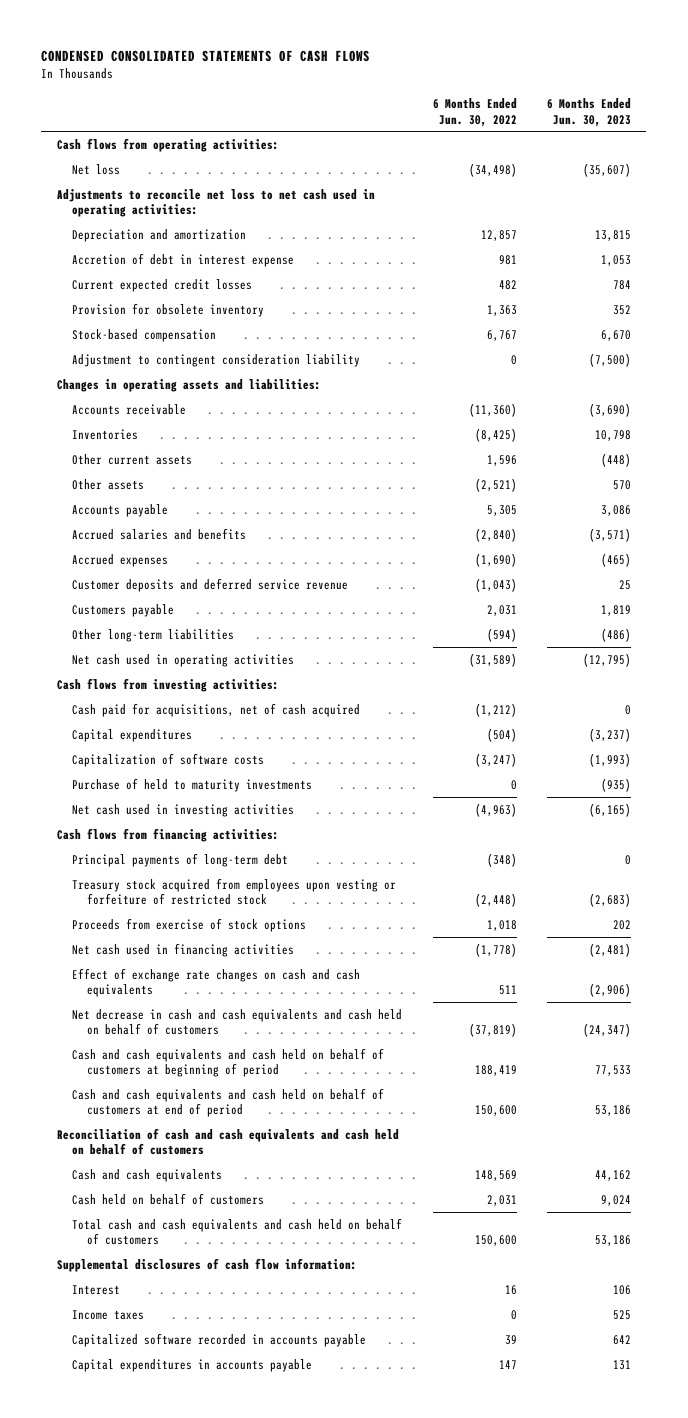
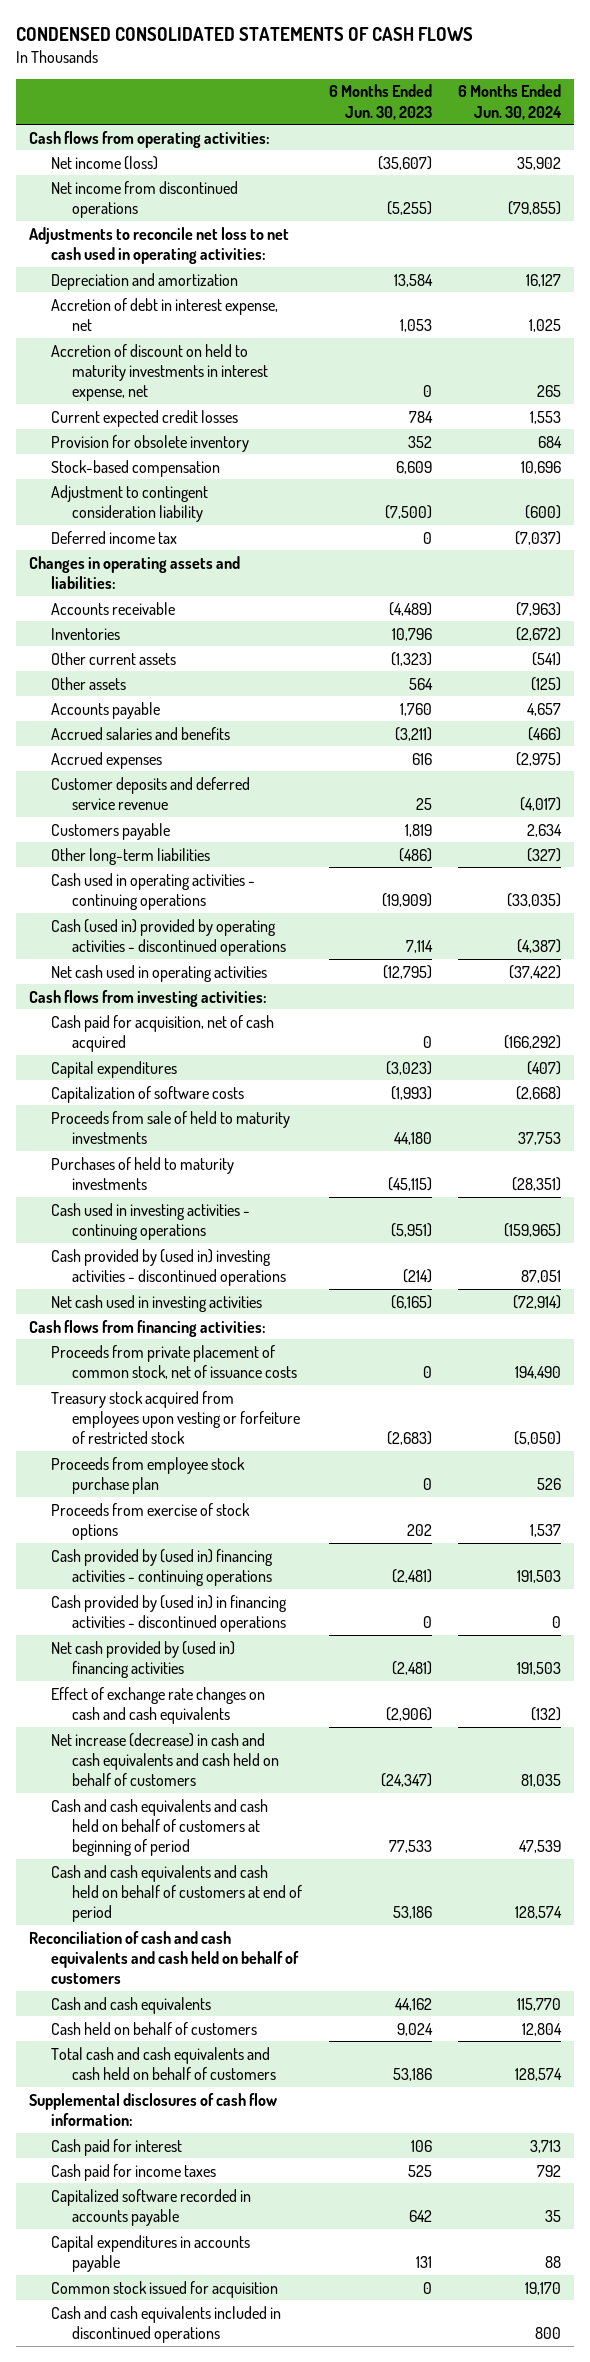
[432,98,517,127] 6 Months Ended Jun. 30, 2022 -> none
none -> [458,84,563,120] 6 Months Ended Jun. 30, 2024
[72,163,121,175] Net loss -> [50,155,158,170] Net income (loss)
none -> [50,180,238,218] Net income from discontinued operations
[594,229,631,241] 13,815 -> [393,273,433,287] 13,584
[72,252,295,267] Accretion of debt in interest expense -> [50,297,278,331] Accretion of debt in interest expense, net
none -> [50,343,269,402] Accretion of discount on held to maturity investments in interest expense, net
[600,329,631,341] 6,670 -> [395,460,432,474] 6,609
none -> [50,530,177,544] Deferred income tax
[588,402,631,417] (3,690) -> [388,601,432,616] (4,489)
[594,429,631,441] 10,798 -> [391,627,432,641] 10,796
[600,452,631,467] (448) -> [390,651,432,666] (1,323)
[612,479,631,490] 570 -> [408,677,433,690] 564
[600,504,631,516] 3,086 -> [399,702,432,716] 1,760
[588,527,631,542] (3,571) -> [394,726,432,741] (3,211)
[600,552,631,567] (465) -> [411,752,432,765] 616
none -> [50,872,255,910] Cash used in operating activities - continuing operations
none -> [50,918,287,956] Cash (used in) provided by operating activities - discontinued operations
[72,702,361,717] Cash paid for acquisitions, net of cash acquired -> [50,1014,274,1052] Cash paid for acquisition, net of cash acquired
[588,727,631,742] (3,237) -> [385,1060,432,1075] (3,023)
none -> [50,1110,290,1144] Proceeds from sale of held to maturity investments
[72,777,313,792] Purchase of held to maturity investments -> [50,1156,234,1190] Purchases of held to maturity investments
[600,777,631,792] (935) -> [387,1176,432,1191] (45,115)
none -> [50,1202,250,1240] Cash used in investing activities - continuing operations
none -> [50,1248,287,1286] Cash provided by (used in) investing activities - discontinued operations
[72,852,289,867] Principal payments of long-term debt -> none
none -> [50,1344,298,1379] Proceeds from private placement of common stock, net of issuance costs
none -> [50,1456,245,1494] Proceeds from employee stock purchase plan
none -> [50,1548,273,1586] Cash provided by (used in) financing activities - continuing operations
none -> [50,1594,287,1632] Cash provided by (used in) in financing activities - discontinued operations
[72,942,295,957] Net cash used in financing activities -> [50,1640,235,1678] Net cash provided by (used in) financing activities
[72,1008,403,1036] Net decrease in cash and cash equivalents and cash held on behalf of customers -> [50,1732,280,1787] Net increase (decrease) in cash and cash equivalents and cash held on behalf of customers
[72,1284,121,1295] Interest -> [50,2138,182,2156] Cash paid for interest
[72,1309,145,1320] Income taxes -> [50,2163,216,2181] Cash paid for income taxes
none -> [50,2280,278,2298] Common stock issued for acquisition
none -> [50,2305,281,2343] Cash and cash equivalents included in discontinued operations

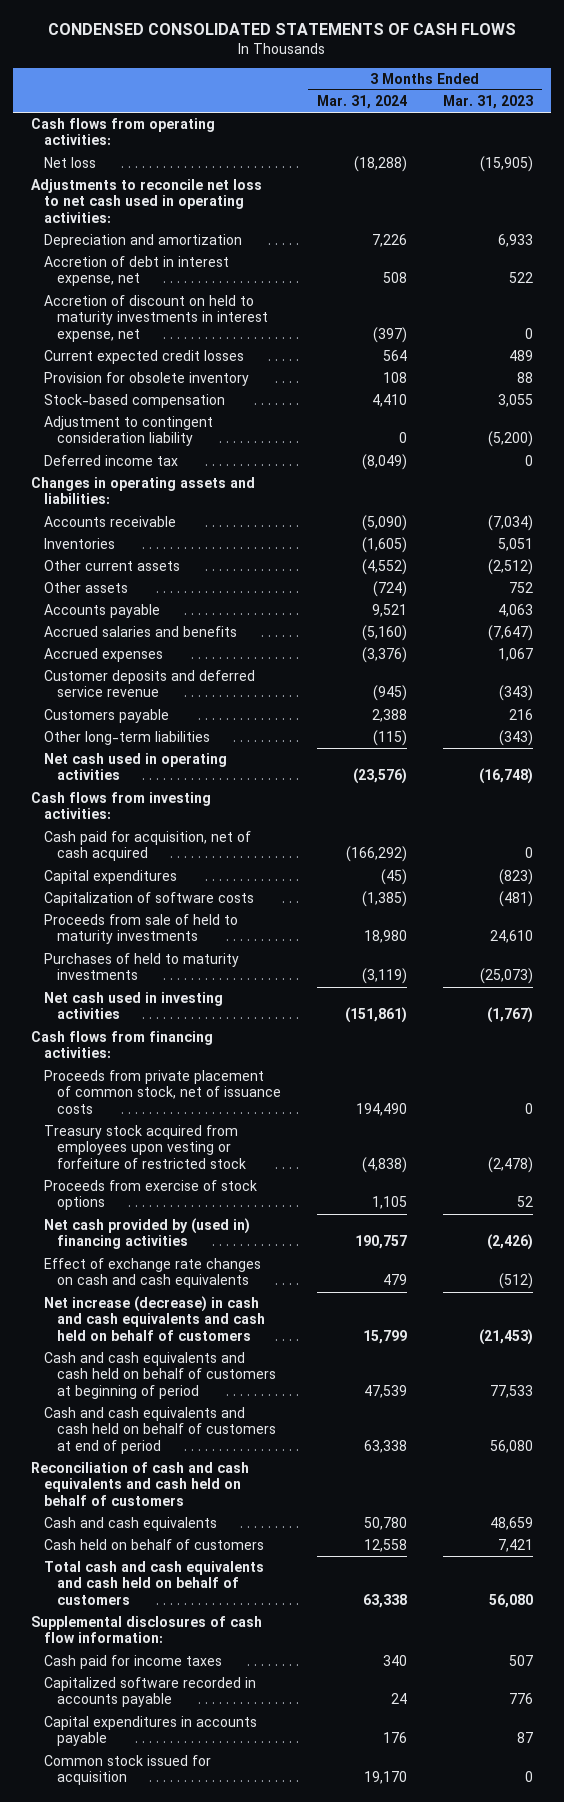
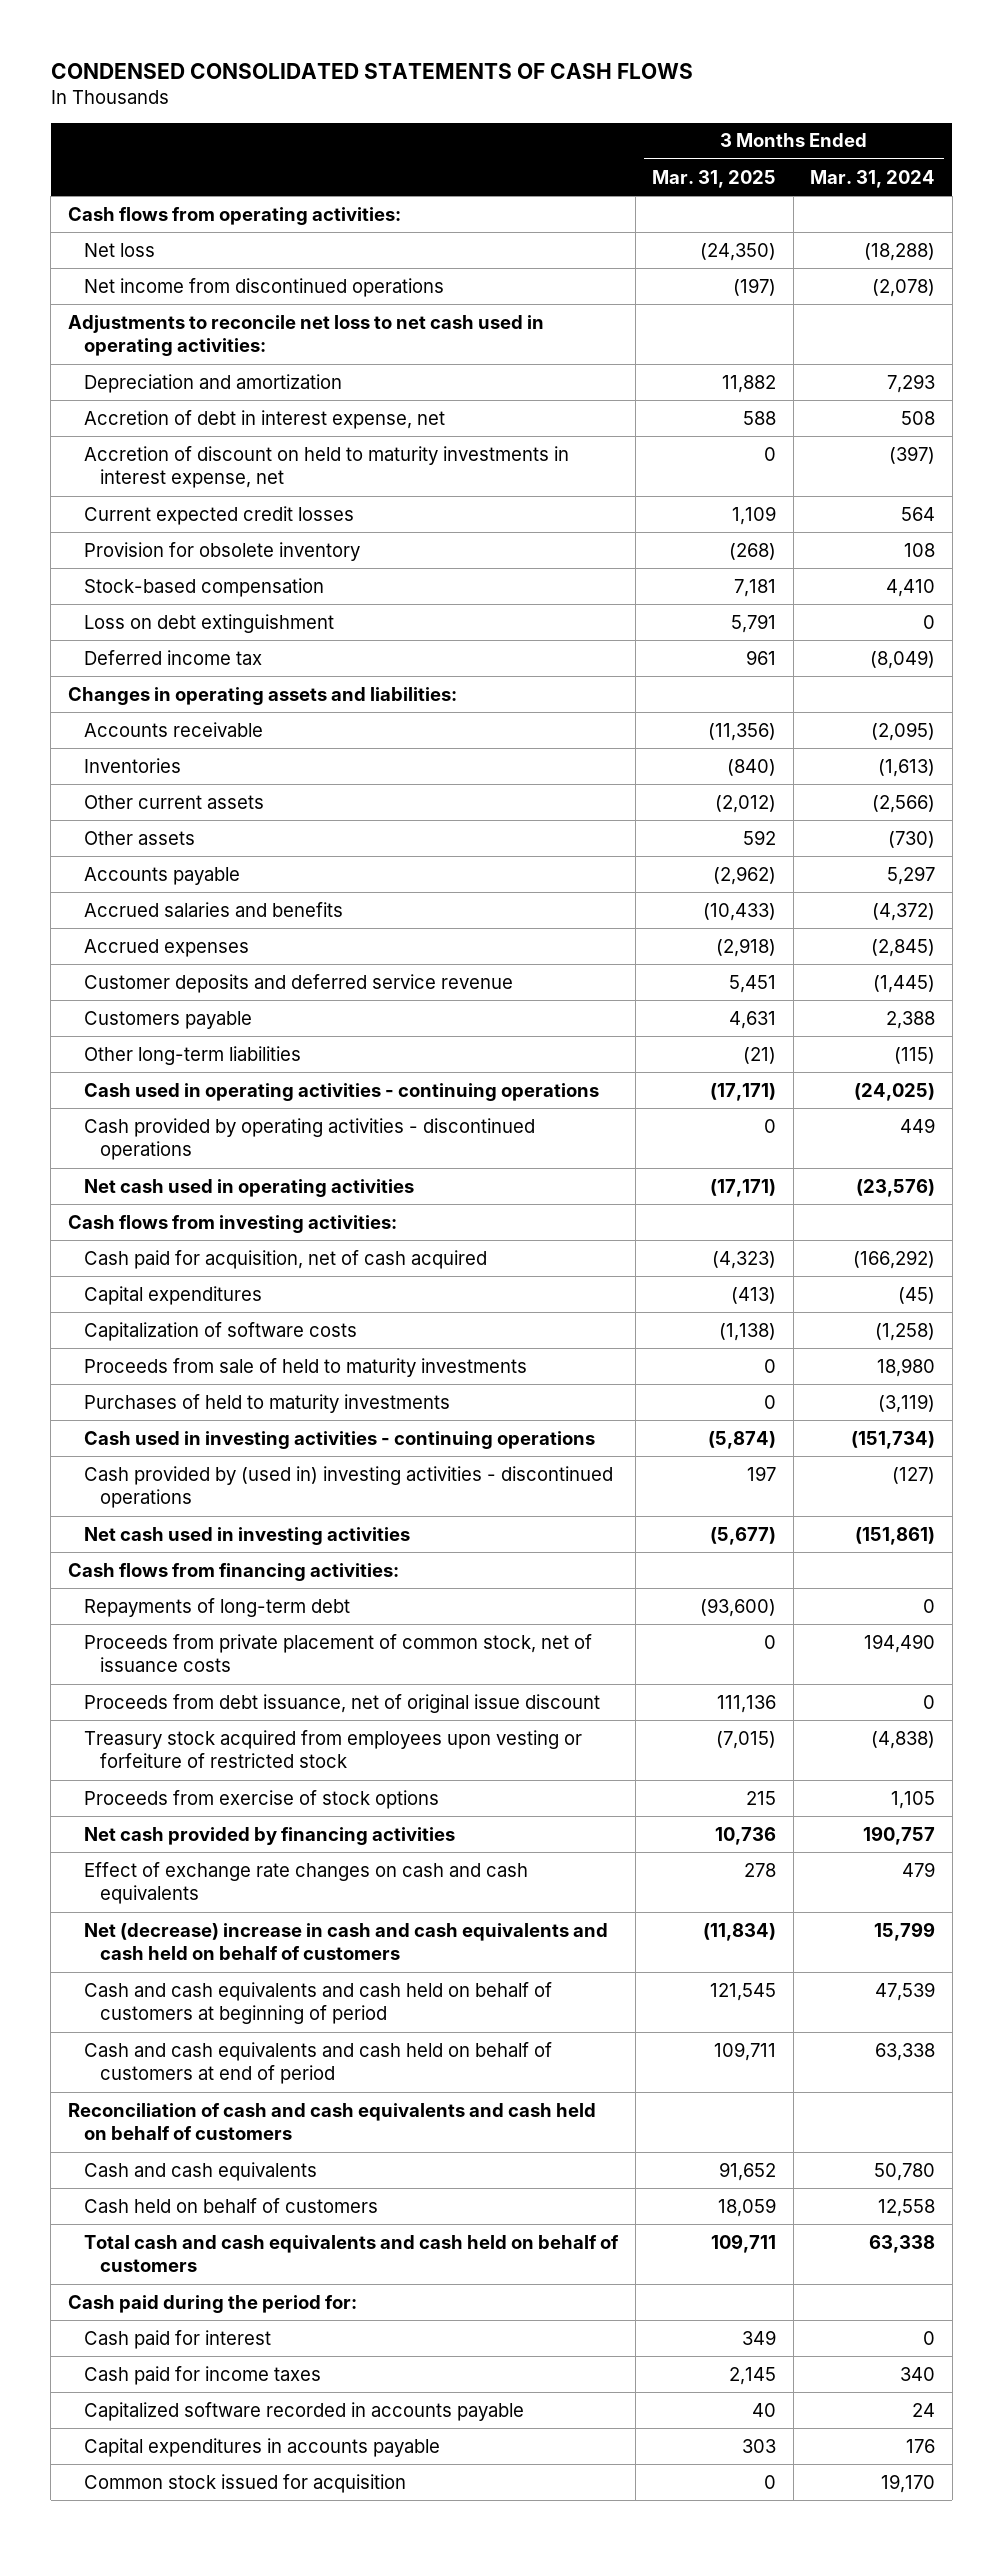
[443,95,534,110] Mar. 31, 2023 -> none
none -> [652,169,777,188] Mar. 31, 2025
none -> [84,277,445,297] Net income from discontinued operations
[371,234,407,248] 7,226 -> [887,373,936,393] 7,293
[43,416,213,447] Adjustment to contingent consideration liability -> none
none -> [84,613,335,633] Loss on debt extinguishment
[361,515,407,532] (5,090) -> [871,721,936,741] (2,095)
[361,537,407,554] (1,605) -> [878,758,936,777] (1,613)
[361,559,407,576] (4,552) -> [872,794,936,813] (2,566)
[372,581,407,598] (724) -> [888,830,936,848] (730)
[371,604,407,618] 9,521 -> [887,865,936,885] 5,297
[361,625,407,642] (5,160) -> [872,902,936,921] (4,372)
[361,647,407,664] (3,376) -> [871,938,936,957] (2,845)
[372,685,407,702] (945) -> [873,974,936,993] (1,445)
none -> [84,1082,600,1101] Cash used in operating activities - continuing operations
none -> [84,1117,536,1161] Cash provided by operating activities - discontinued operations
[361,891,407,908] (1,385) -> [875,1322,936,1341] (1,258)
none -> [84,1430,596,1449] Cash used in investing activities - continuing operations
none -> [84,1465,614,1509] Cash provided by (used in) investing activities - discontinued operations
none -> [84,1597,351,1617] Repayments of long-term debt
none -> [84,1693,601,1713] Proceeds from debt issuance, net of original issue discount
[43,1218,250,1250] Net cash provided by (used in) financing activities -> [84,1826,456,1845] Net cash provided by financing activities
[43,1296,265,1341] Net increase (decrease) in cash and cash equivalents and cash held on behalf of customers -> [84,1922,609,1961] Net (decrease) increase in cash and cash equivalents and cash held on behalf of customers
[30,1616,262,1644] Supplemental disclosures of cash flow information: -> none
none -> [67,2294,357,2313] Cash paid during the period for:
none -> [84,2329,272,2349] Cash paid for interest

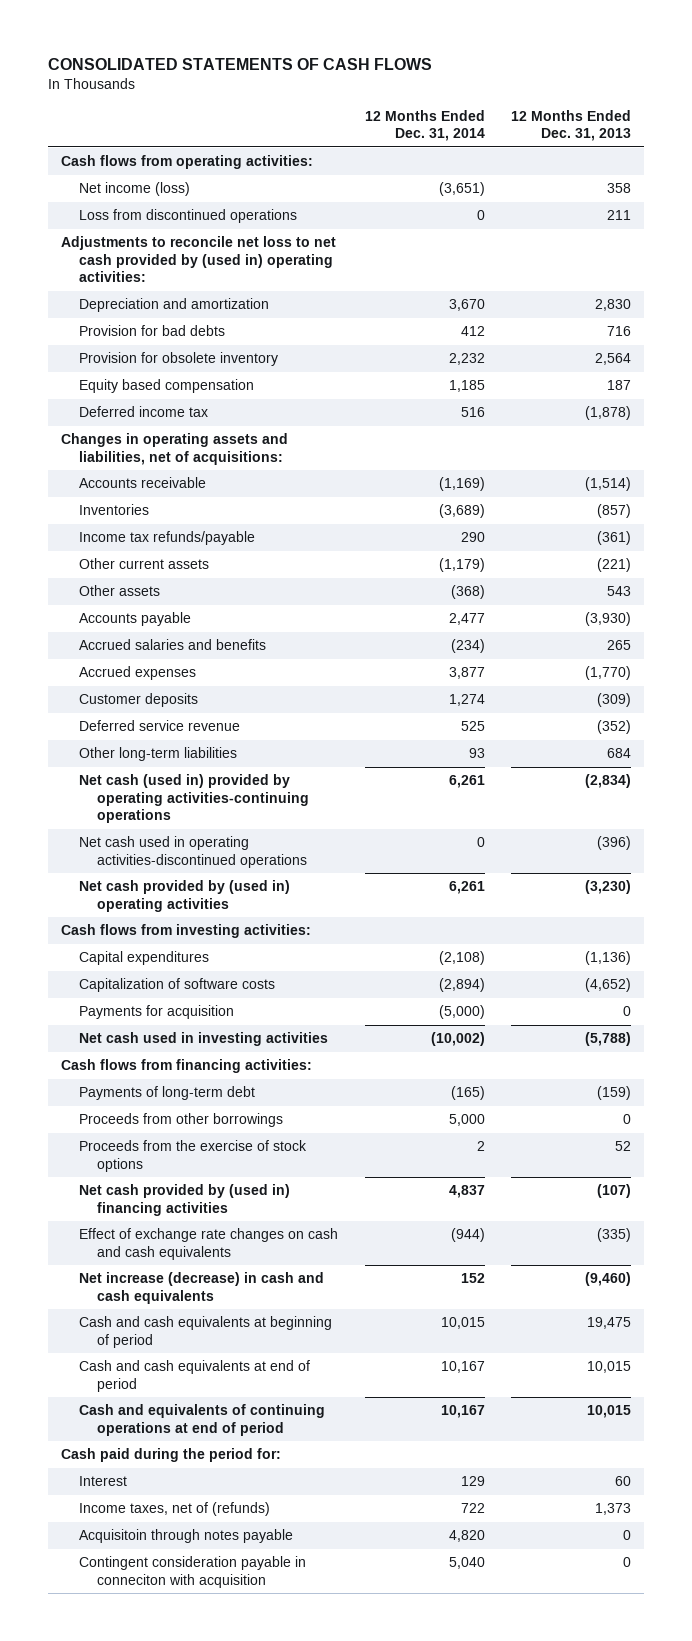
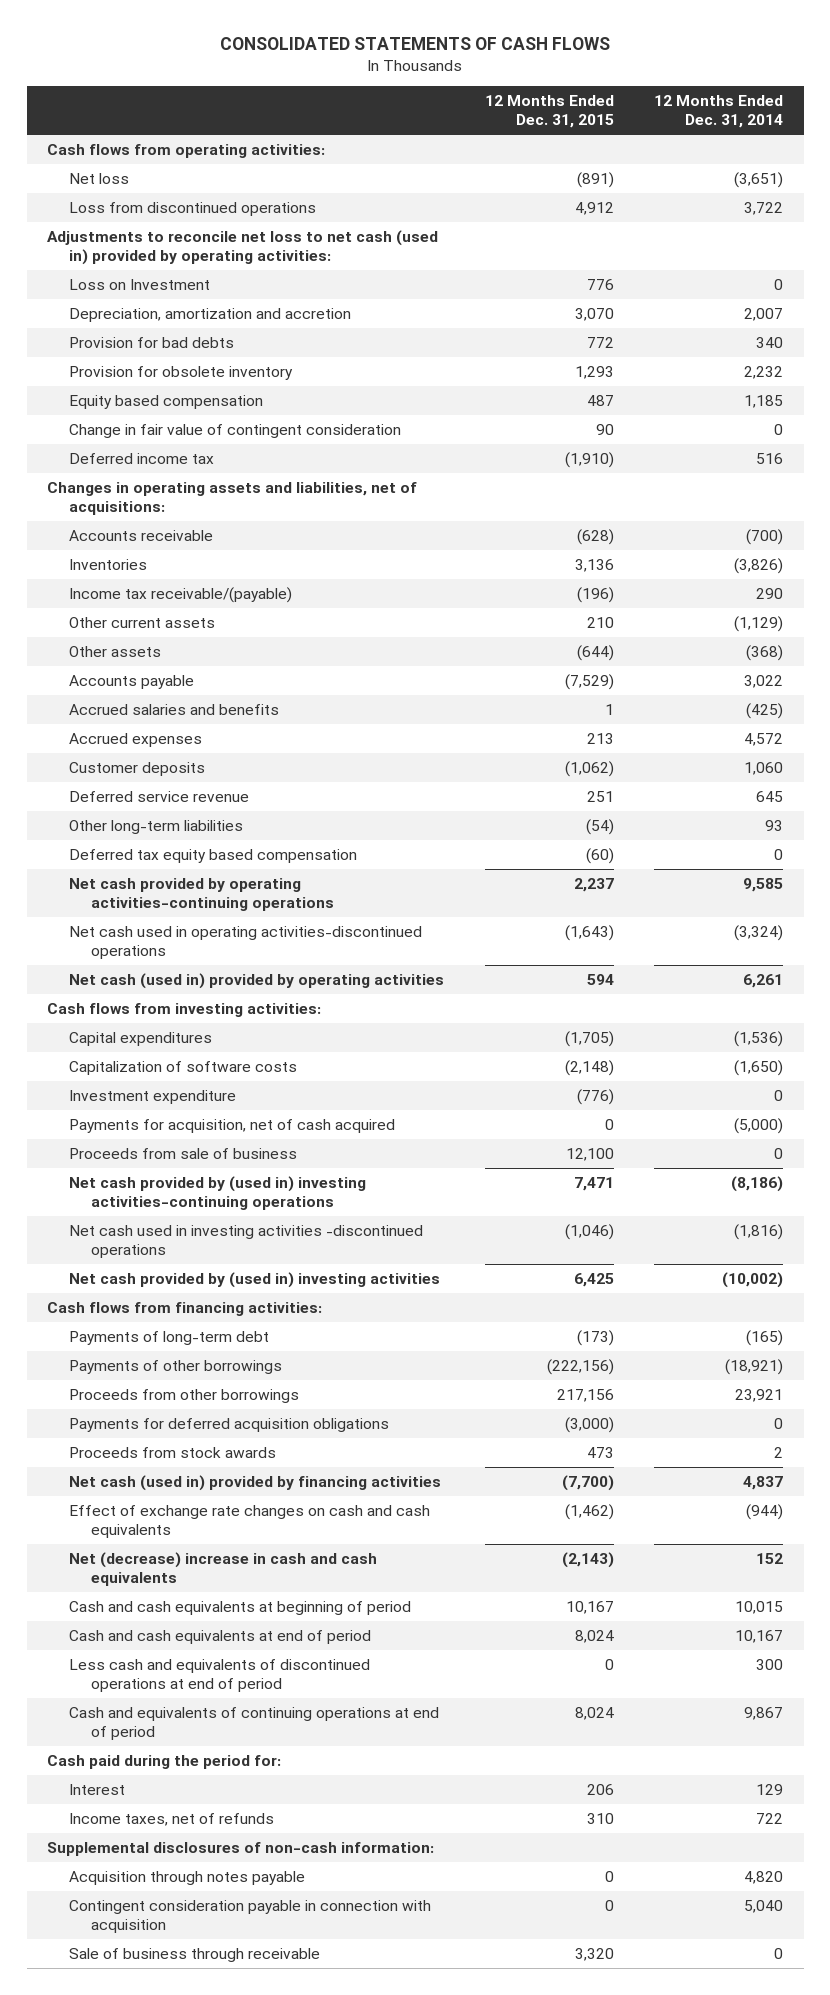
[510,109,631,142] 12 Months Ended Dec. 31, 2013 -> none
none -> [484,95,614,129] 12 Months Ended Dec. 31, 2015
[79,182,191,197] Net income (loss) -> [68,173,129,185] Net loss
[476,210,485,221] 0 -> [744,202,784,216] 3,722
[61,236,337,282] Adjustments to reconcile net loss to net cash provided by (used in) operating activities: -> [46,230,438,265] Adjustments to reconcile net loss to net cash (used in) provided by operating activities:
none -> [68,279,210,291] Loss on Investment
[79,298,270,313] Depreciation and amortization -> [68,308,351,323] Depreciation, amortization and accretion
[448,299,485,312] 3,670 -> [744,308,784,322] 2,007
[460,326,485,337] 412 -> [756,337,784,349] 340
none -> [68,424,401,439] Change in fair value of contingent consideration
[438,477,485,492] (1,169) -> [746,529,784,546] (700)
[438,504,485,519] (3,689) -> [734,558,784,575] (3,826)
[79,531,256,546] Income tax refunds/payable -> [68,587,292,604] Income tax receivable/(payable)
[438,558,485,573] (1,179) -> [734,616,784,633] (1,129)
[448,613,485,626] 2,477 -> [744,675,784,689] 3,022
[450,639,485,654] (234) -> [746,703,784,720] (425)
[448,667,485,680] 3,877 -> [744,733,784,747] 4,572
[448,694,485,707] 1,274 -> [744,762,784,776] 1,060
[460,721,485,732] 525 -> [756,791,784,803] 645
none -> [68,849,357,864] Deferred tax equity based compensation
[79,774,310,823] Net cash (used in) provided by operating activities-continuing operations -> [68,878,334,911] Net cash provided by operating activities-continuing operations
[448,775,485,789] 6,261 -> [743,878,784,893] 9,585
[476,837,485,848] 0 -> [734,925,784,942] (3,324)
[79,880,291,912] Net cash provided by (used in) operating activities -> [68,973,444,990] Net cash (used in) provided by operating activities
[438,951,485,966] (2,108) -> [734,1031,784,1048] (1,536)
[438,978,485,993] (2,894) -> [734,1060,784,1077] (1,650)
none -> [68,1090,236,1105] Investment expenditure
[79,1005,235,1020] Payments for acquisition -> [68,1119,395,1134] Payments for acquisition, net of cash acquired
none -> [68,1148,297,1160] Proceeds from sale of business
none -> [68,1176,366,1210] Net cash provided by (used in) investing activities-continuing operations
none -> [68,1225,423,1258] Net cash used in investing activities -discontinued operations
[79,1032,329,1047] Net cash used in investing activities -> [68,1272,440,1289] Net cash provided by (used in) investing activities
[79,1140,308,1172] Proceeds from the exercise of stock options -> none
none -> [68,1360,282,1375] Payments of other borrowings
[448,1114,485,1127] 5,000 -> [735,1389,784,1403] 23,921
none -> [68,1418,389,1433] Payments for deferred acquisition obligations
none -> [68,1447,276,1459] Proceeds from stock awards
[79,1184,291,1216] Net cash provided by (used in) financing activities -> [68,1475,441,1492] Net cash (used in) provided by financing activities
[79,1272,325,1304] Net increase (decrease) in cash and cash equivalents -> [68,1552,377,1586] Net (decrease) increase in cash and cash equivalents
none -> [68,1659,370,1692] Less cash and equivalents of discontinued operations at end of period
[440,1405,485,1419] 10,167 -> [744,1707,784,1721] 9,867
[79,1502,271,1517] Income taxes, net of (refunds) -> [68,1813,274,1827] Income taxes, net of refunds
none -> [46,1842,434,1857] Supplemental disclosures of non-cash information:
[79,1529,294,1544] Acquisitoin through notes payable -> [68,1871,305,1886] Acquisition through notes payable
[79,1556,307,1588] Contingent consideration payable in conneciton with acquisition -> [68,1900,431,1933] Contingent consideration payable in connection with acquisition
none -> [68,1948,320,1963] Sale of business through receivable

